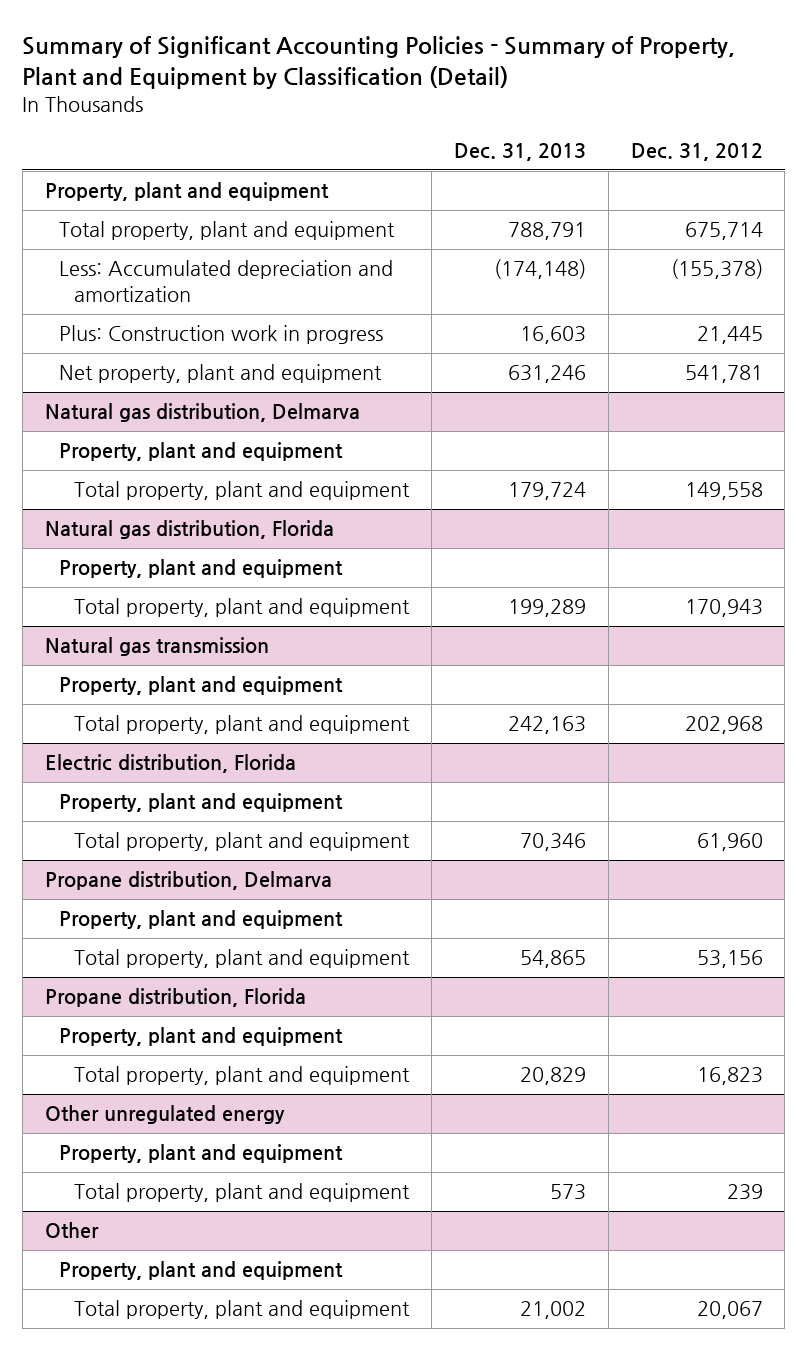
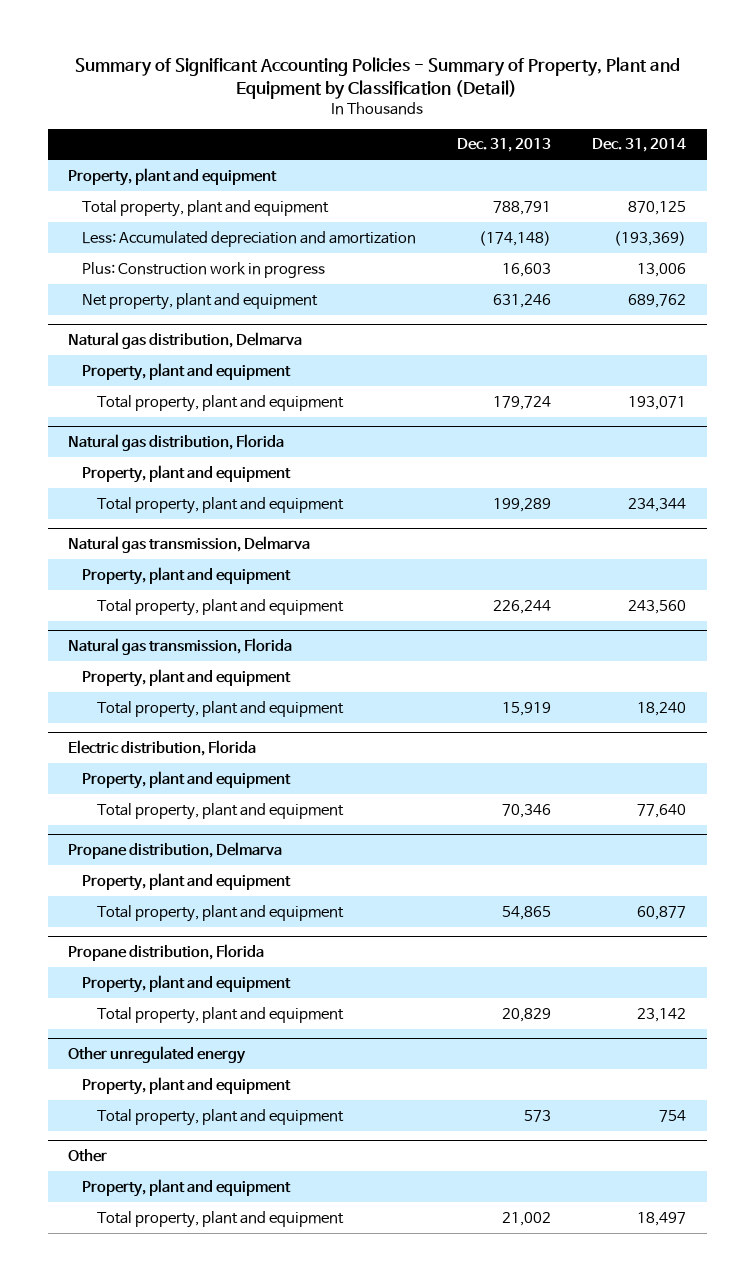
[630,143,763,162] Dec. 31, 2012 -> none
none -> [592,138,687,153] Dec. 31, 2014
[44,637,269,657] Natural gas transmission -> [68,536,311,554] Natural gas transmission, Delmarva
[507,716,586,735] 242,163 -> [493,599,552,614] 226,244
none -> [68,638,293,656] Natural gas transmission, Florida
none -> [82,668,292,687] Property, plant and equipment
none -> [96,700,344,718] Total property, plant and equipment

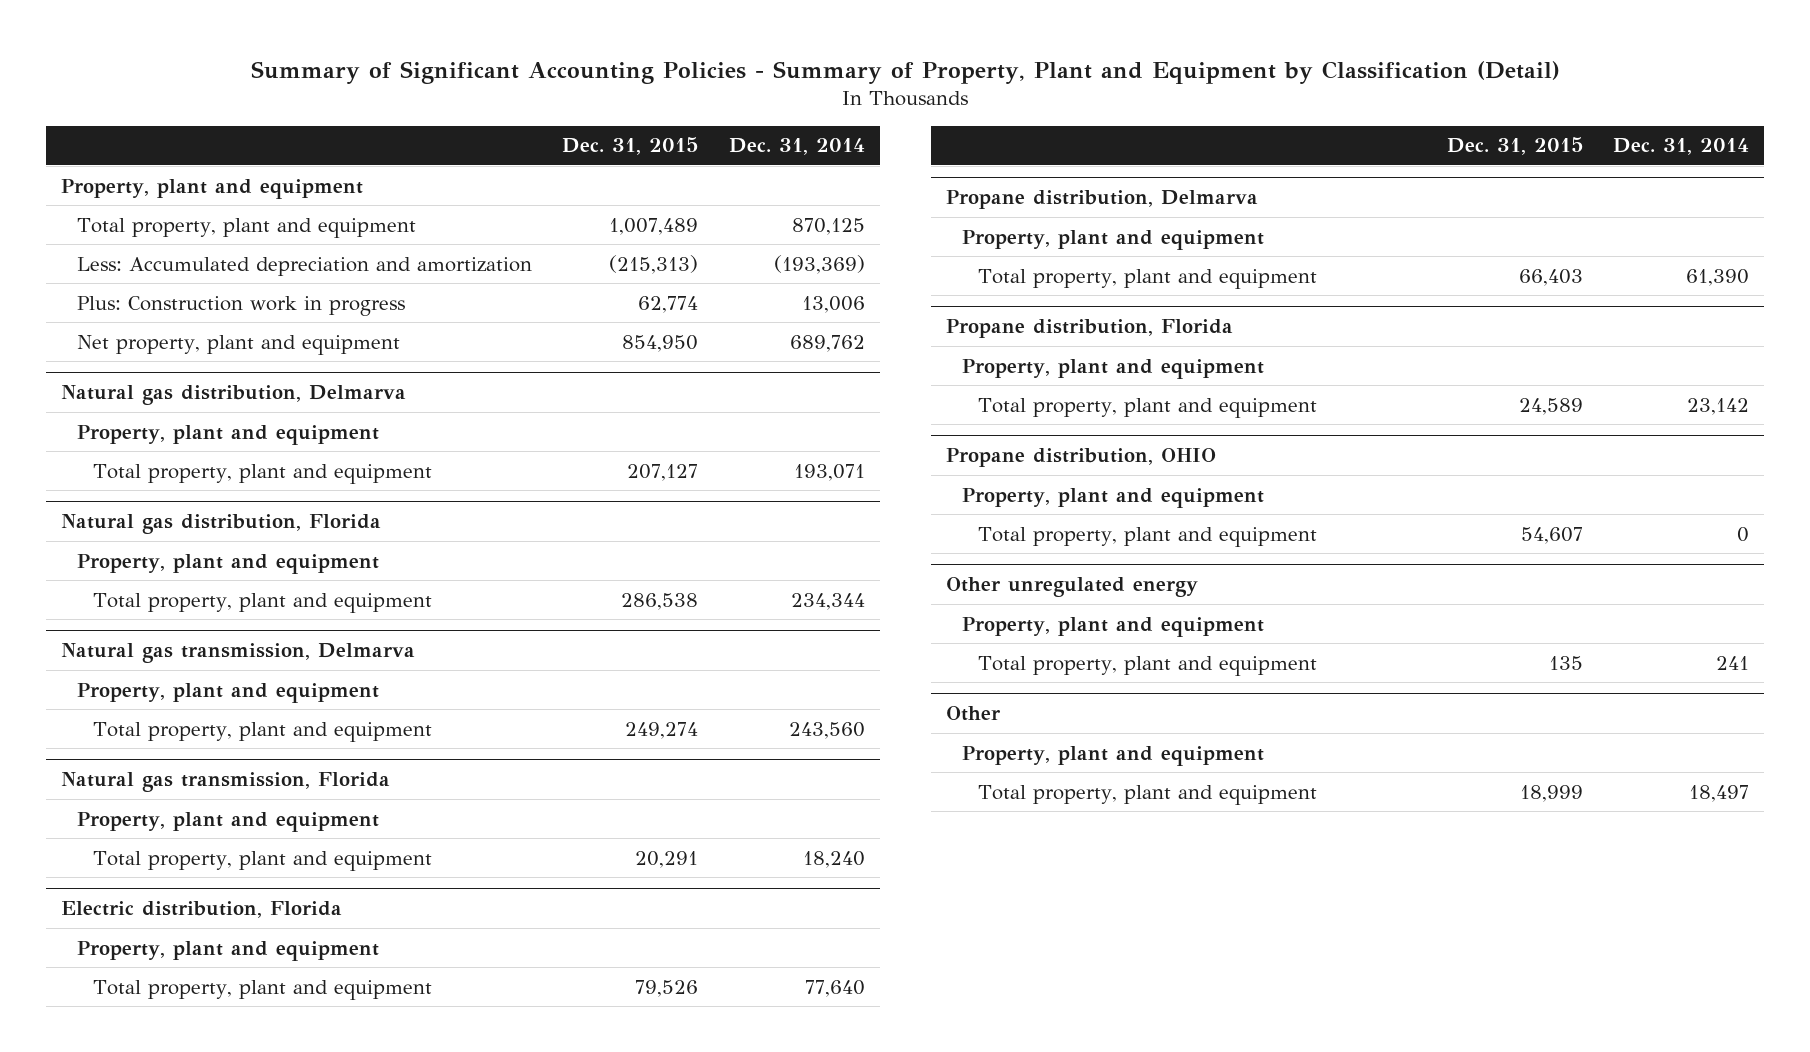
[457,138,552,153] Dec. 31, 2013 -> none
none -> [562,137,699,156] Dec. 31, 2015
[637,905,687,920] 60,877 -> [1686,268,1750,286] 61,390
none -> [945,448,1216,468] Propane distribution, OHIO
none -> [961,487,1264,508] Property, plant and equipment
none -> [977,526,1317,547] Total property, plant and equipment
[659,1109,687,1122] 754 -> [1716,655,1750,670] 241

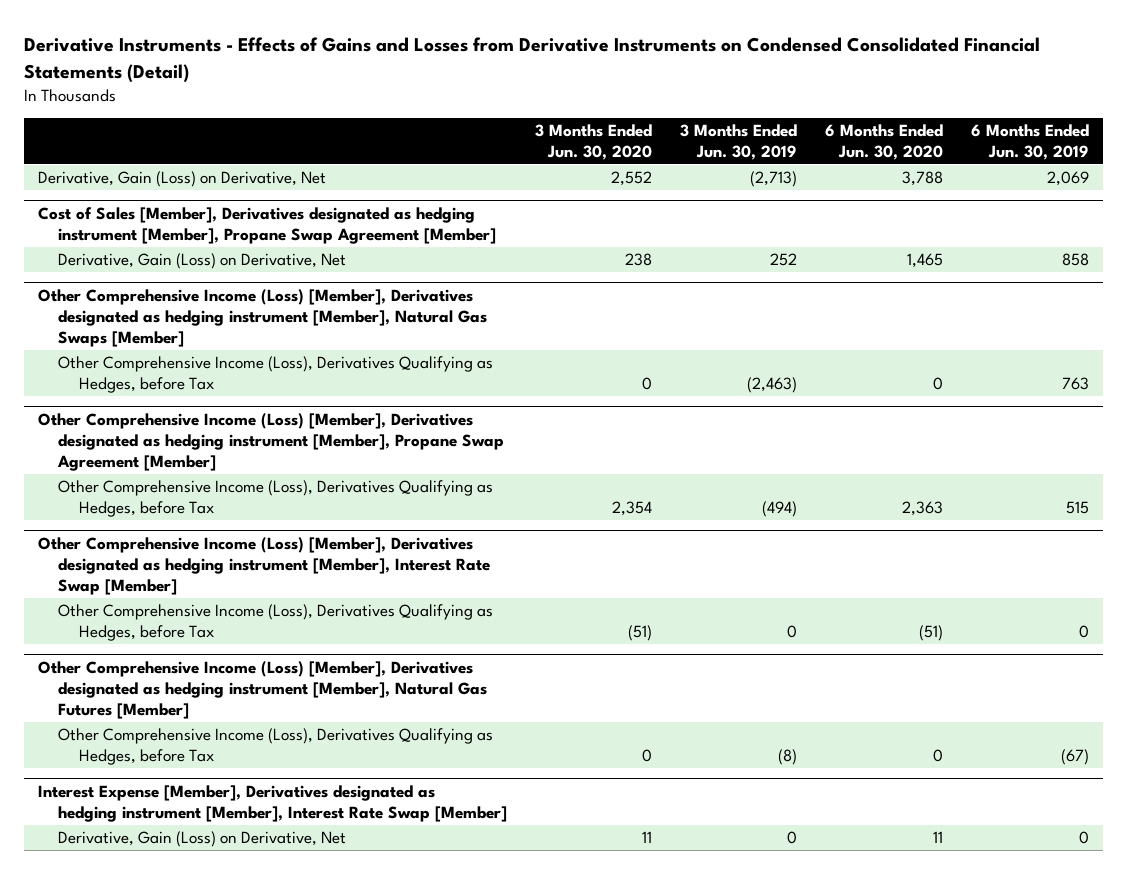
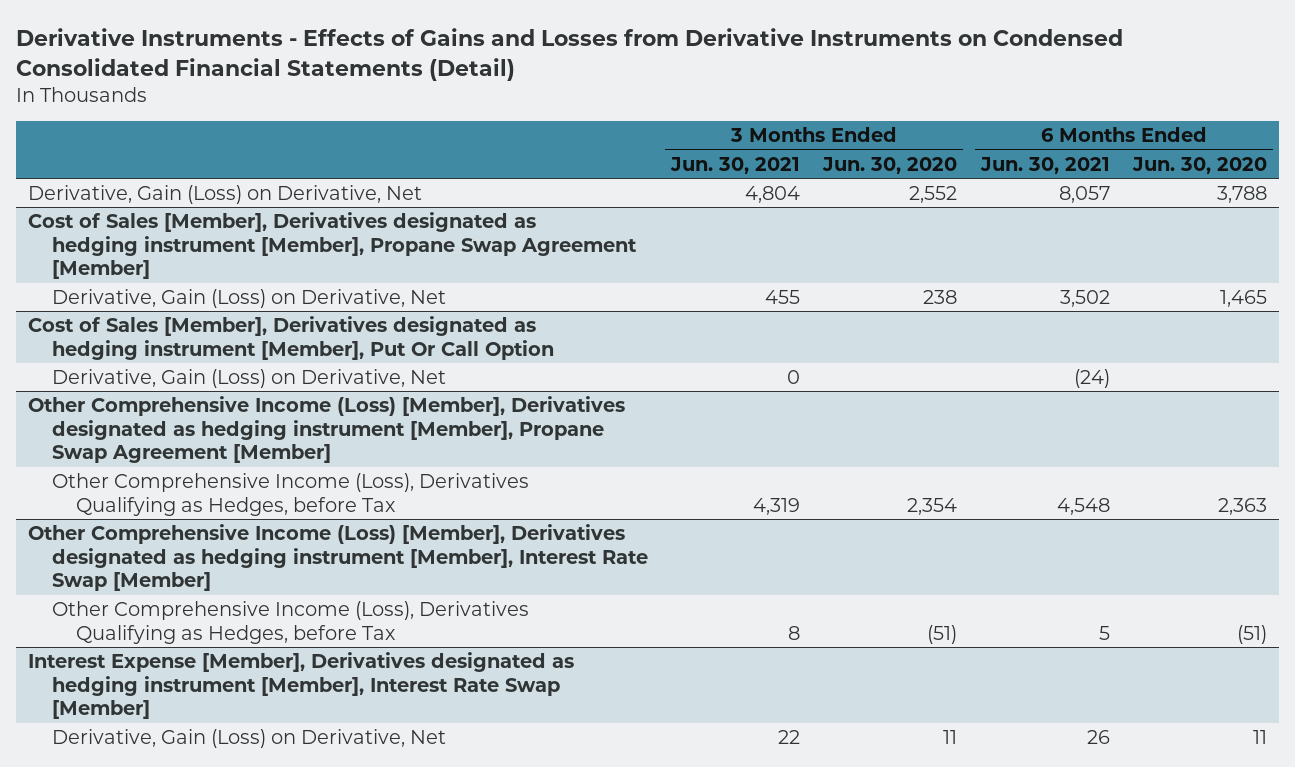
[680,123,798,160] 3 Months Ended Jun. 30, 2019 -> none
[970,123,1089,160] 6 Months Ended Jun. 30, 2019 -> none
none -> [670,156,801,174] Jun. 30, 2021
none -> [979,156,1110,174] Jun. 30, 2021
[38,288,488,347] Other Comprehensive Income (Loss) [Member], Derivatives designated as hedging instrument [Member], Natural Gas Swaps [Member] -> none
[58,356,494,394] Other Comprehensive Income (Loss), Derivatives Qualifying as Hedges, before Tax -> none
none -> [27,315,554,360] Cost of Sales [Member], Derivatives designated as hedging instrument [Member], Put Or Call Option
none -> [51,368,446,388] Derivative, Gain (Loss) on Derivative, Net
[38,660,488,719] Other Comprehensive Income (Loss) [Member], Derivatives designated as hedging instrument [Member], Natural Gas Futures [Member] -> none
[58,728,494,766] Other Comprehensive Income (Loss), Derivatives Qualifying as Hedges, before Tax -> none

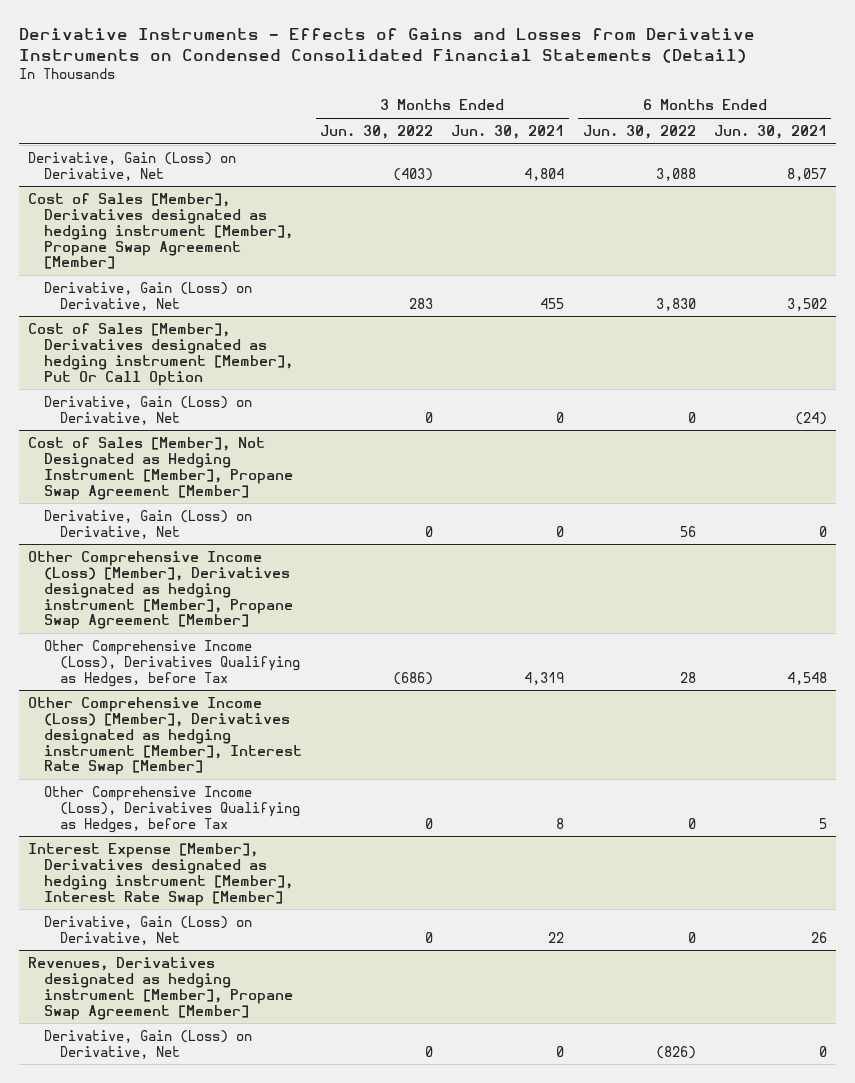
[822,156,958,174] Jun. 30, 2020 -> none
[1132,156,1268,174] Jun. 30, 2020 -> none
none -> [320,124,434,139] Jun. 30, 2022
none -> [582,124,696,139] Jun. 30, 2022
none -> [28,436,294,500] Cost of Sales [Member], Not Designated as Hedging Instrument [Member], Propane Swap Agreement [Member]
none -> [44,509,253,539] Derivative, Gain (Loss) on Derivative, Net
none -> [28,956,294,1020] Revenues, Derivatives designated as hedging instrument [Member], Propane Swap Agreement [Member]
none -> [44,1029,253,1059] Derivative, Gain (Loss) on Derivative, Net

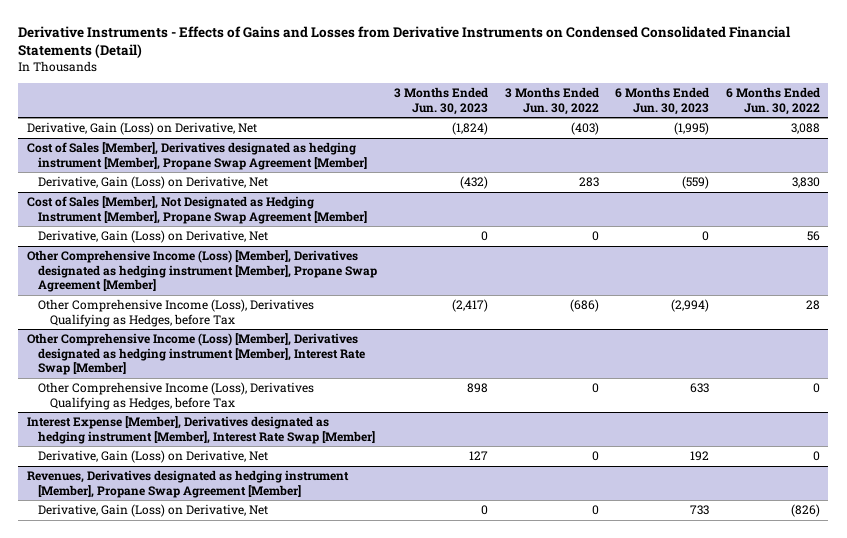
[451,124,565,139] Jun. 30, 2021 -> none
[713,124,827,139] Jun. 30, 2021 -> none
none -> [394,87,489,115] 3 Months Ended Jun. 30, 2023
none -> [615,87,710,115] 6 Months Ended Jun. 30, 2023
[28,322,294,386] Cost of Sales [Member], Derivatives designated as hedging instrument [Member], Put Or Call Option -> none
[44,395,253,425] Derivative, Gain (Loss) on Derivative, Net -> none

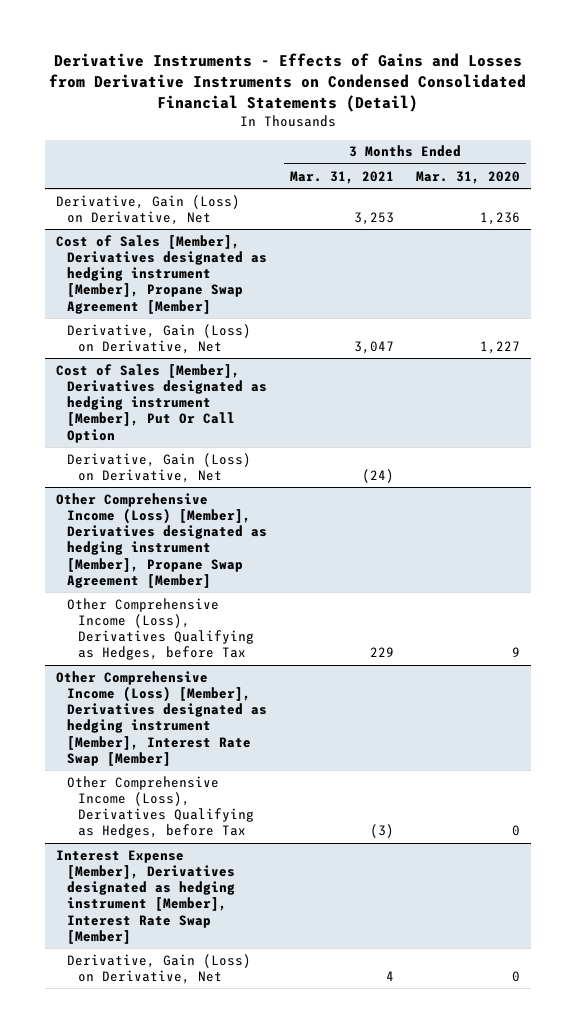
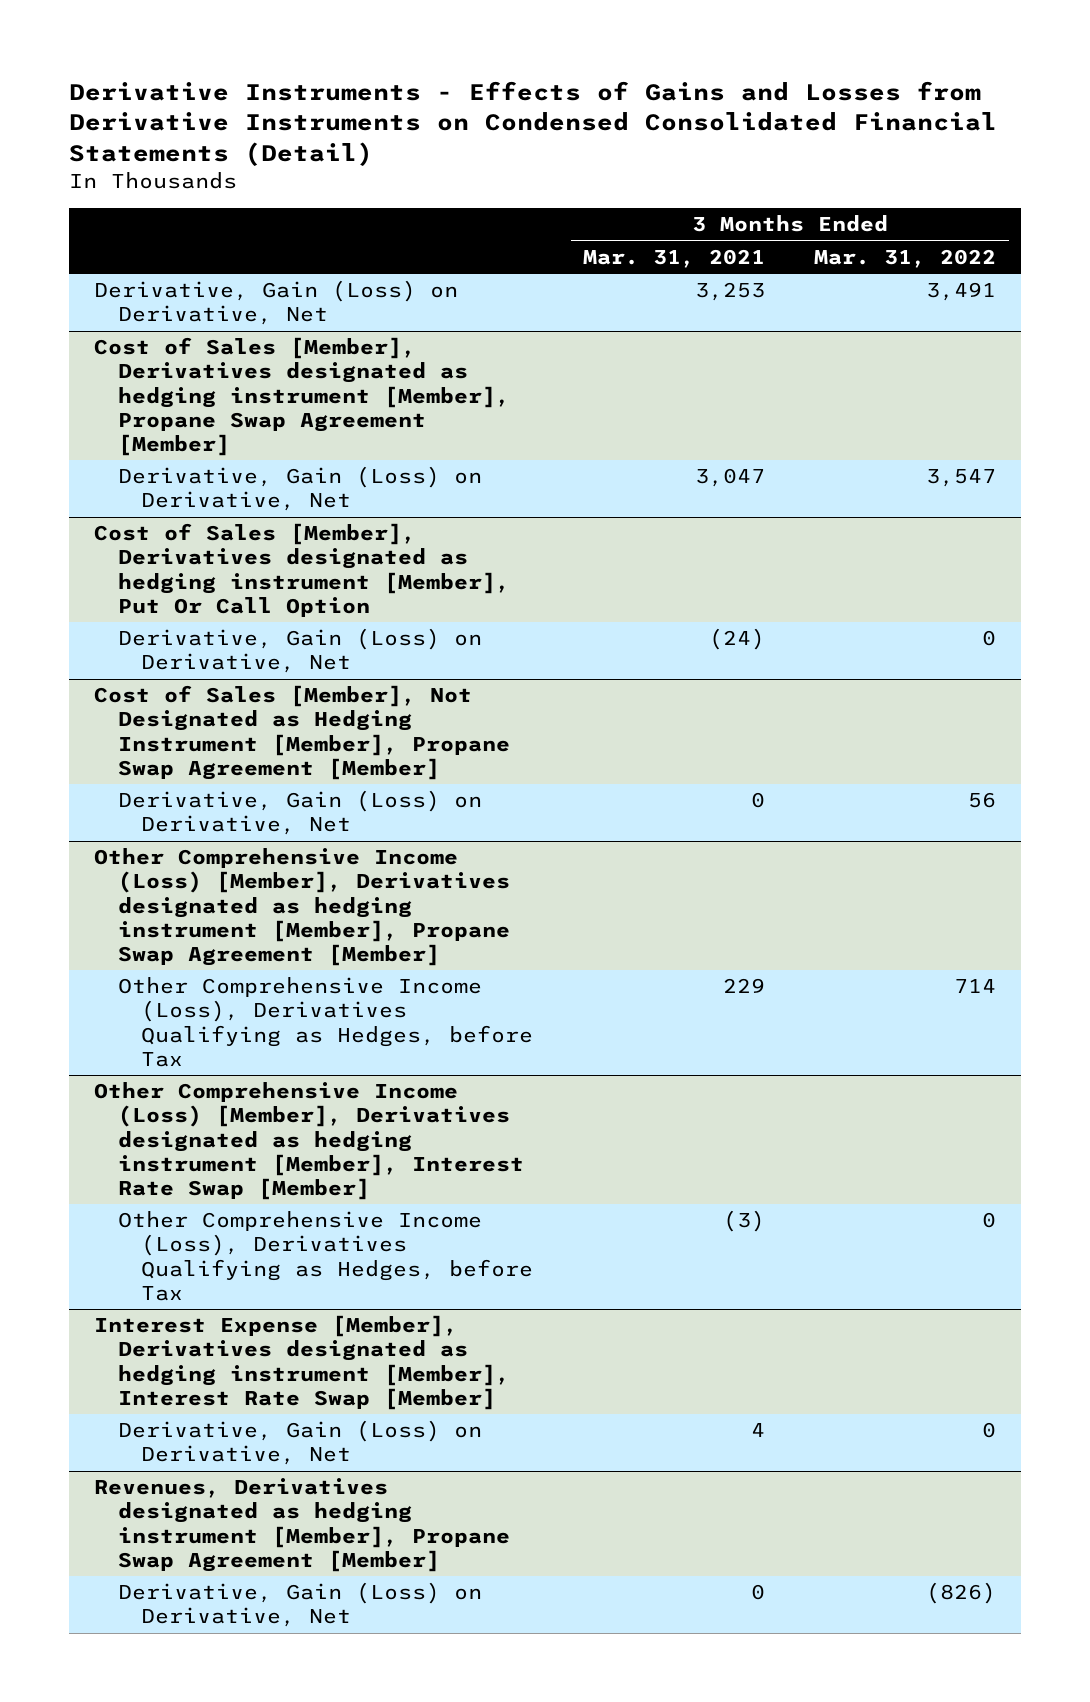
[416,170,521,184] Mar. 31, 2020 -> none
none -> [814,248,997,268] Mar. 31, 2022
none -> [93,685,510,780] Cost of Sales [Member], Not Designated as Hedging Instrument [Member], Propane Swap Agreement [Member]
none -> [117,790,482,836] Derivative, Gain (Loss) on Derivative, Net
none -> [93,1478,510,1572] Revenues, Derivatives designated as hedging instrument [Member], Propane Swap Agreement [Member]
none -> [117,1582,482,1628] Derivative, Gain (Loss) on Derivative, Net

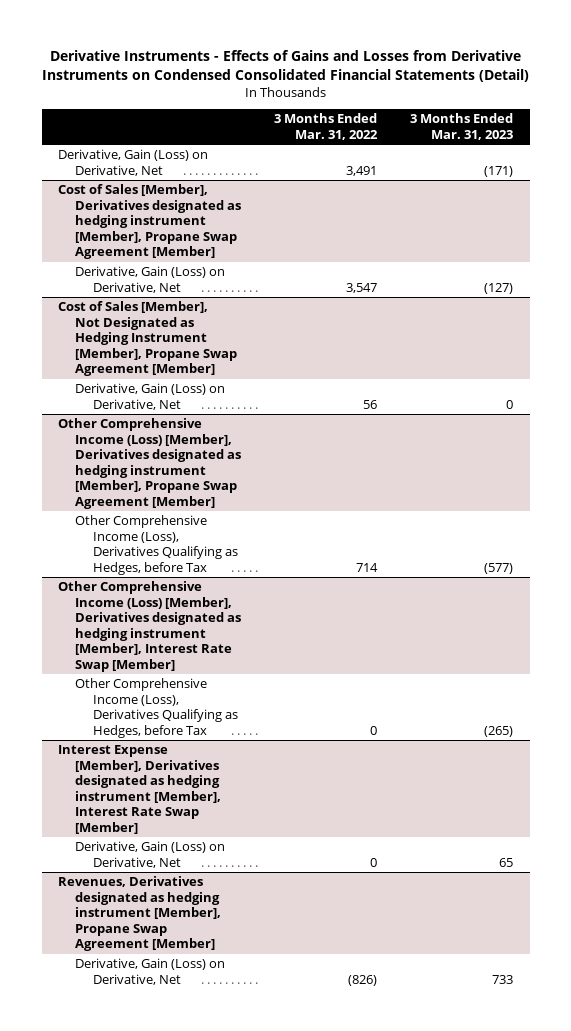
[582,248,765,268] Mar. 31, 2021 -> none
none -> [410,113,514,140] 3 Months Ended Mar. 31, 2023
[93,523,510,617] Cost of Sales [Member], Derivatives designated as hedging instrument [Member], Put Or Call Option -> none
[117,628,482,674] Derivative, Gain (Loss) on Derivative, Net -> none

